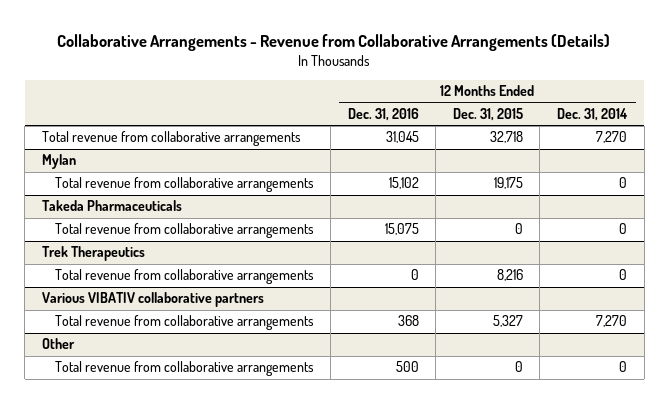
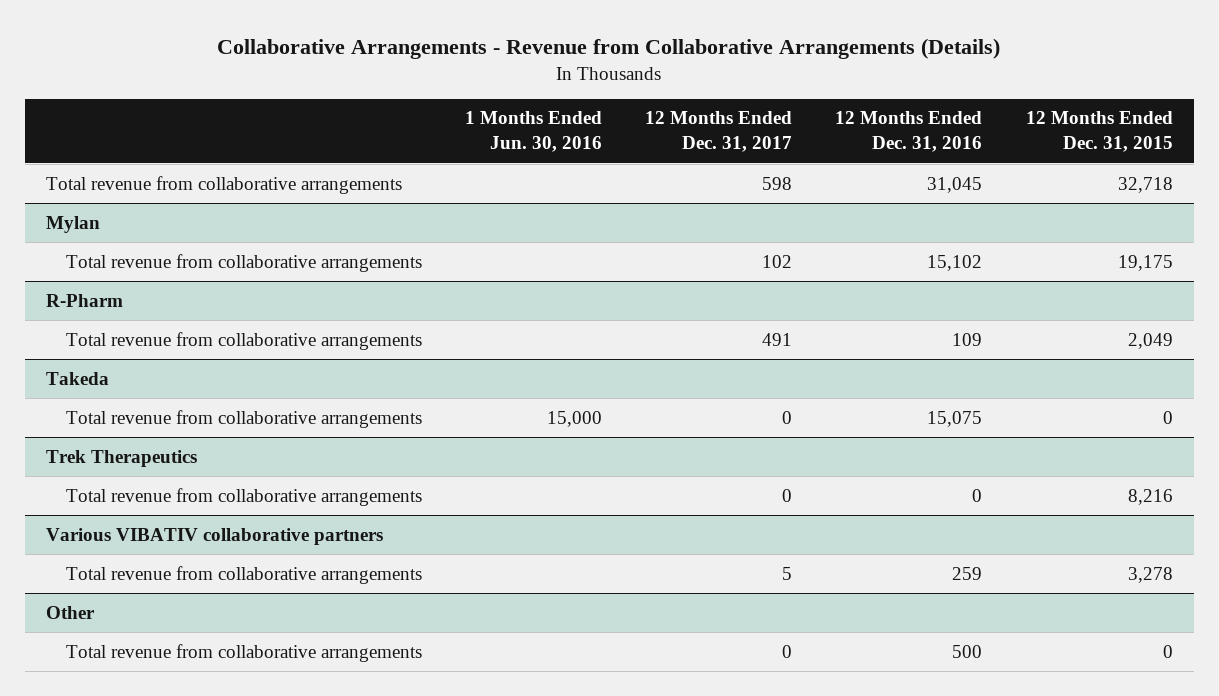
[556,107,628,121] Dec. 31, 2014 -> none
none -> [465,111,603,152] 1 Months Ended Jun. 30, 2016
none -> [645,111,793,152] 12 Months Ended Dec. 31, 2017
none -> [46,293,124,307] R-Pharm
none -> [65,331,422,350] Total revenue from collaborative arrangements
[41,200,182,212] Takeda Pharmaceuticals -> [46,371,110,385] Takeda
[397,315,419,327] 368 -> [952,566,983,580] 259
[492,315,523,328] 5,327 -> [1127,566,1173,583] 3,278

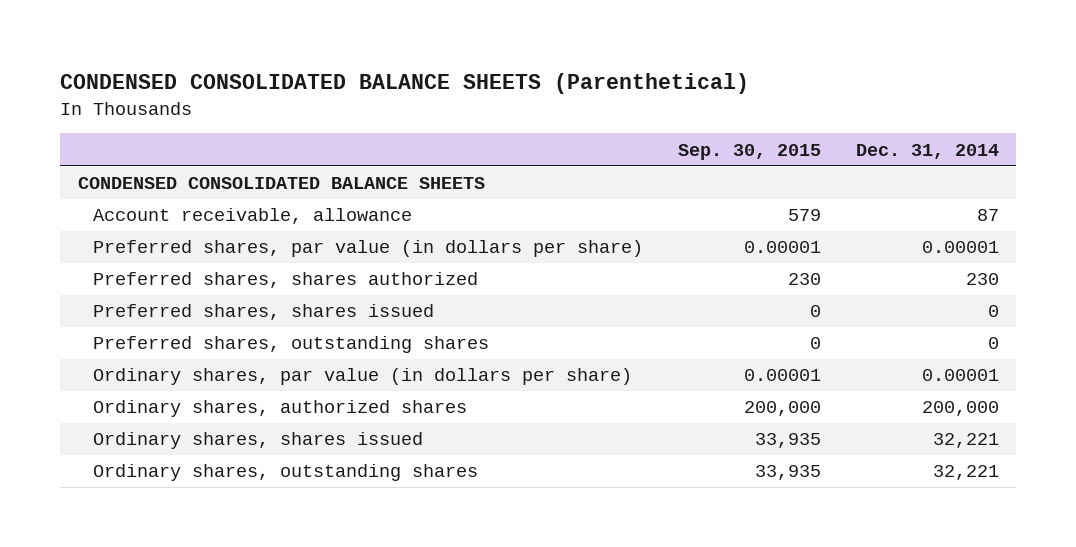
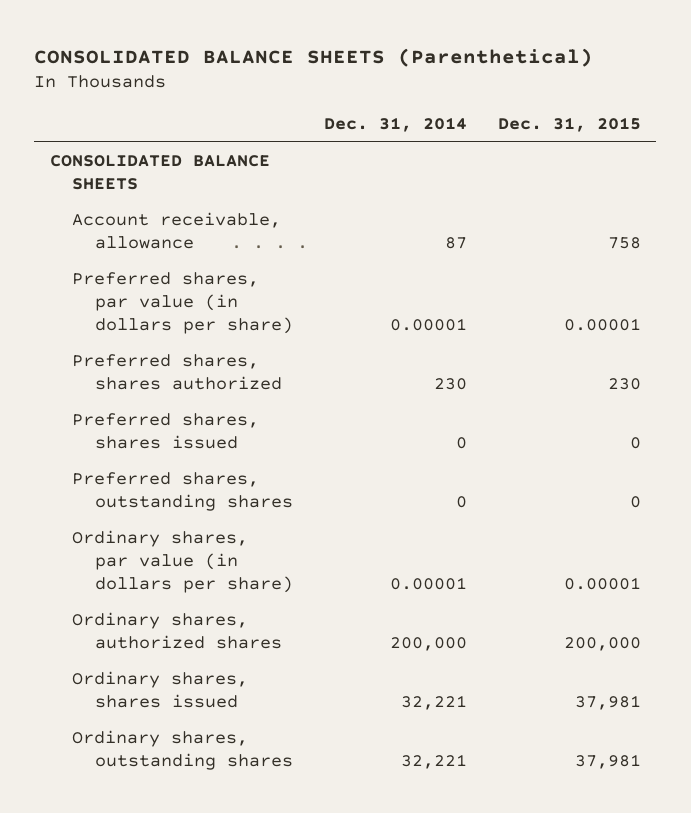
[60,73,750,95] CONDENSED CONSOLIDATED BALANCE SHEETS (Parenthetical) -> [34,47,594,67] CONSOLIDATED BALANCE SHEETS (Parenthetical)
[677,143,821,160] Sep. 30, 2015 -> none
none -> [497,116,641,132] Dec. 31, 2015
[77,177,485,190] CONDENSED CONSOLIDATED BALANCE SHEETS -> [49,155,270,191] CONSOLIDATED BALANCE SHEETS

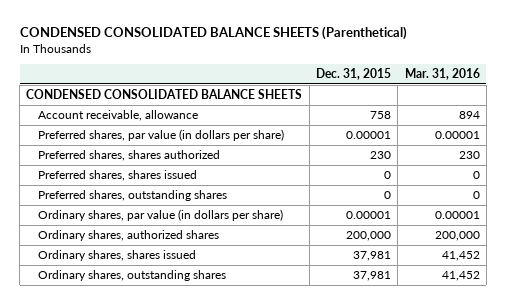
[34,47,594,67] CONSOLIDATED BALANCE SHEETS (Parenthetical) -> [19,26,407,41] CONDENSED CONSOLIDATED BALANCE SHEETS (Parenthetical)
[323,116,467,132] Dec. 31, 2014 -> none
none -> [404,68,480,81] Mar. 31, 2016
[49,155,270,191] CONSOLIDATED BALANCE SHEETS -> [26,88,303,99] CONDENSED CONSOLIDATED BALANCE SHEETS

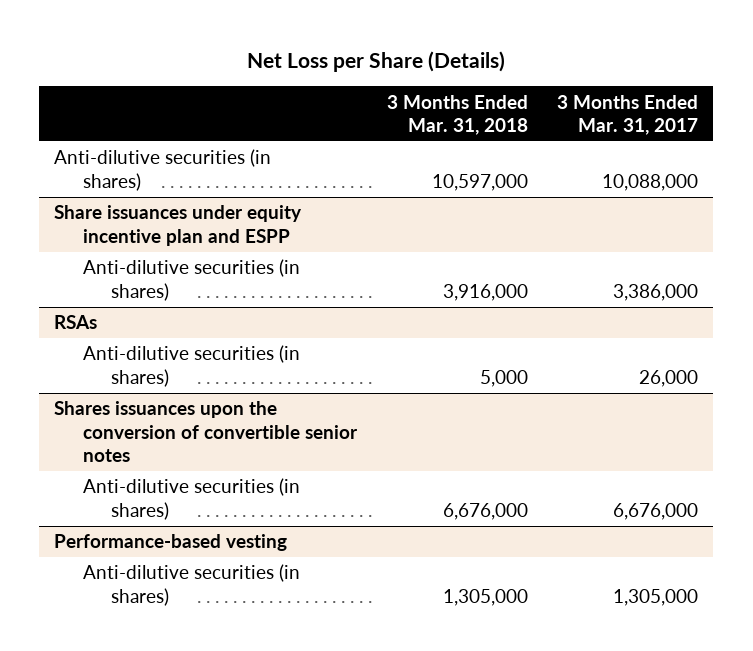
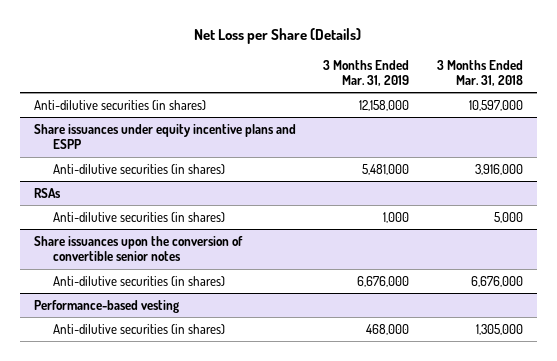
[557,94,699,135] 3 Months Ended Mar. 31, 2017 -> none
none -> [323,59,410,87] 3 Months Ended Mar. 31, 2019
[54,205,303,246] Share issuances under equity incentive plan and ESPP -> [33,123,296,150] Share issuances under equity incentive plans and ESPP
[54,401,358,462] Shares issuances upon the conversion of convertible senior notes -> [33,235,243,262] Share issuances upon the conversion of convertible senior notes

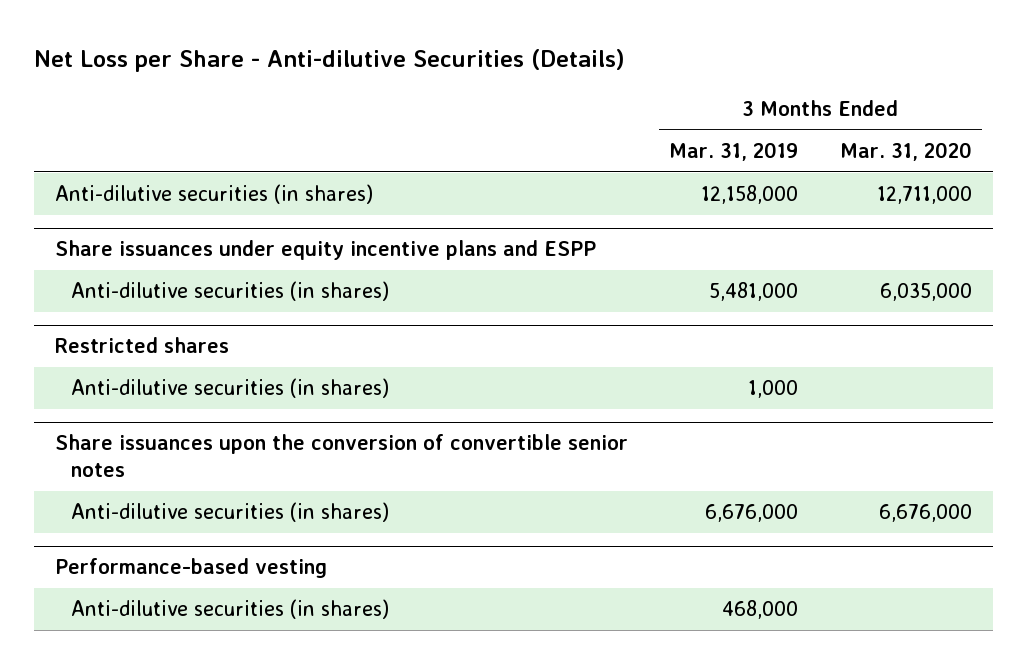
[194,27,362,44] Net Loss per Share (Details) -> [33,48,625,72] Net Loss per Share - Anti-dilutive Securities (Details)
[437,59,524,87] 3 Months Ended Mar. 31, 2018 -> none
none -> [839,141,972,161] Mar. 31, 2020
[33,187,61,198] RSAs -> [54,337,229,354] Restricted shares

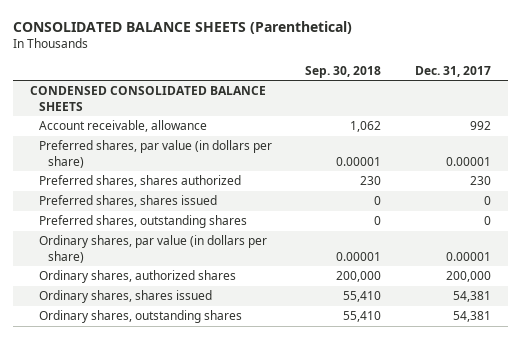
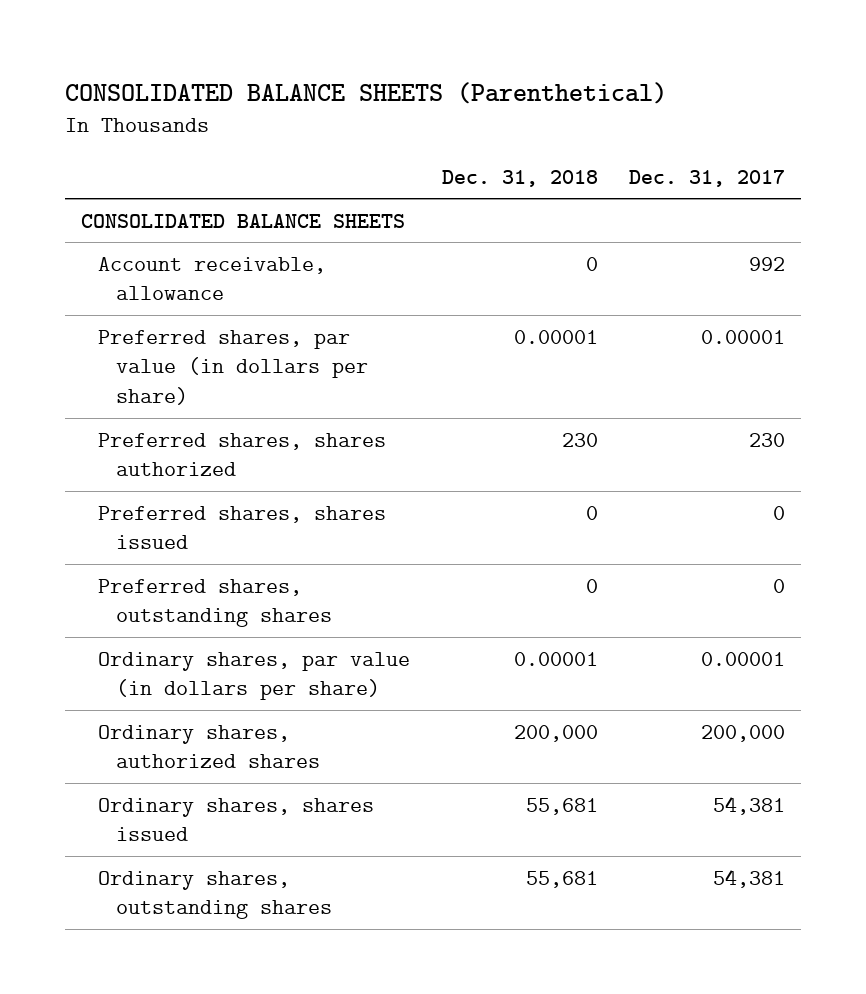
[305,65,382,78] Sep. 30, 2018 -> none
none -> [441,169,598,187] Dec. 31, 2018
[29,86,266,111] CONDENSED CONSOLIDATED BALANCE SHEETS -> [80,213,405,228] CONSOLIDATED BALANCE SHEETS

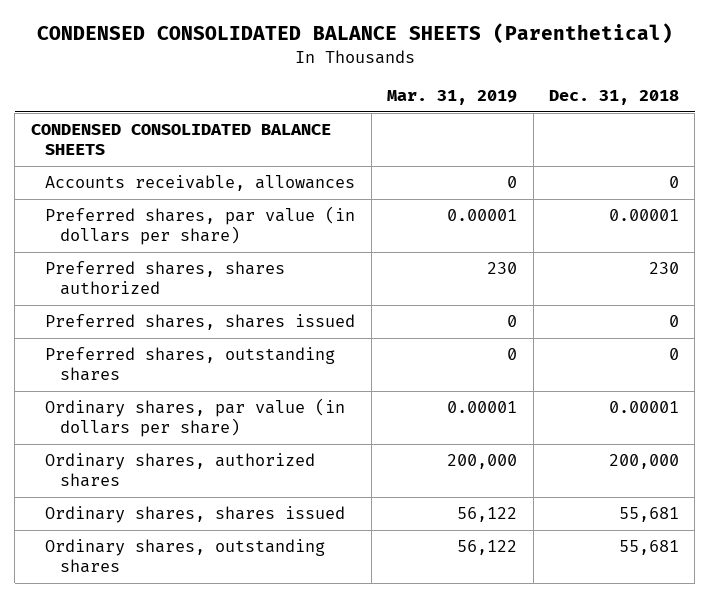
[64,81,667,104] CONSOLIDATED BALANCE SHEETS (Parenthetical) -> [36,23,673,45] CONDENSED CONSOLIDATED BALANCE SHEETS (Parenthetical)
[629,169,786,187] Dec. 31, 2017 -> none
none -> [387,90,518,106] Mar. 31, 2019
[80,213,405,228] CONSOLIDATED BALANCE SHEETS -> [30,124,331,156] CONDENSED CONSOLIDATED BALANCE SHEETS
[98,256,327,301] Account receivable, allowance -> [45,175,356,192] Accounts receivable, allowances

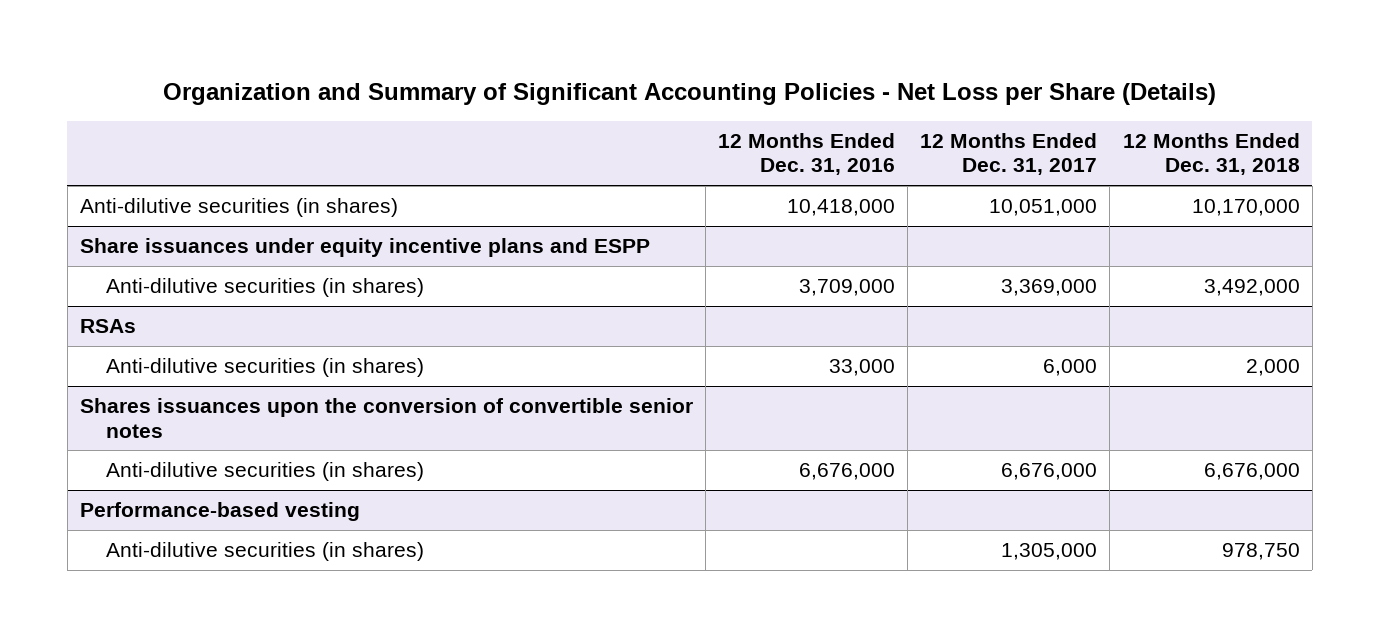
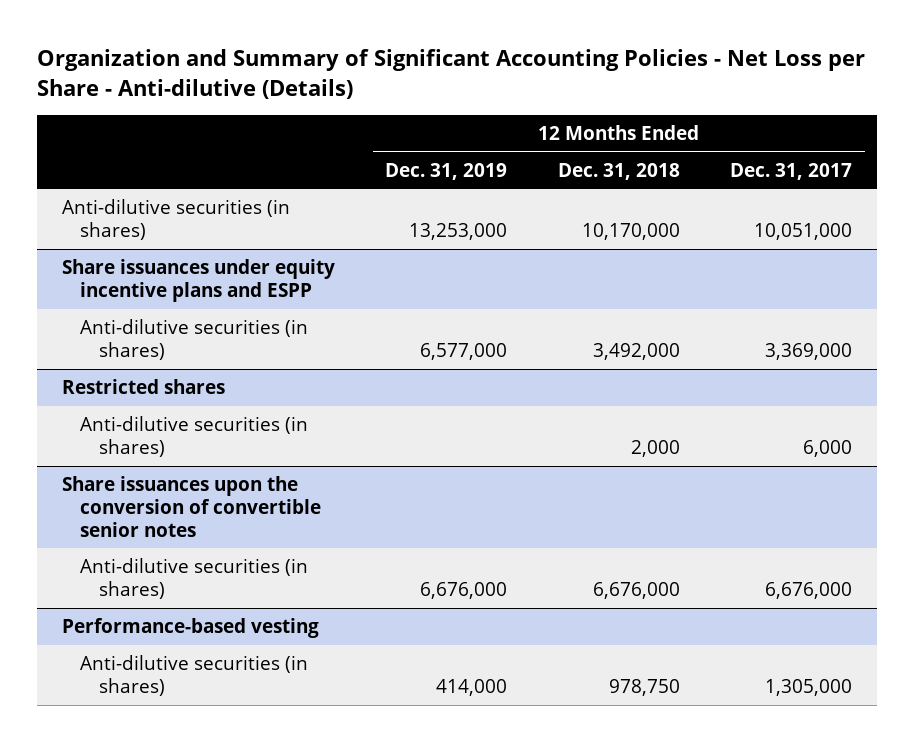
[162,82,1216,105] Organization and Summary of Significant Accounting Policies - Net Loss per Share (Details) -> [36,49,865,99] Organization and Summary of Significant Accounting Policies - Net Loss per Share - Anti-dilutive (Details)
[718,132,896,176] 12 Months Ended Dec. 31, 2016 -> none
none -> [385,162,508,180] Dec. 31, 2019
[79,319,136,334] RSAs -> [61,379,225,395] Restricted shares
[79,398,693,438] Shares issuances upon the conversion of convertible senior notes -> [61,476,322,537] Share issuances upon the conversion of convertible senior notes

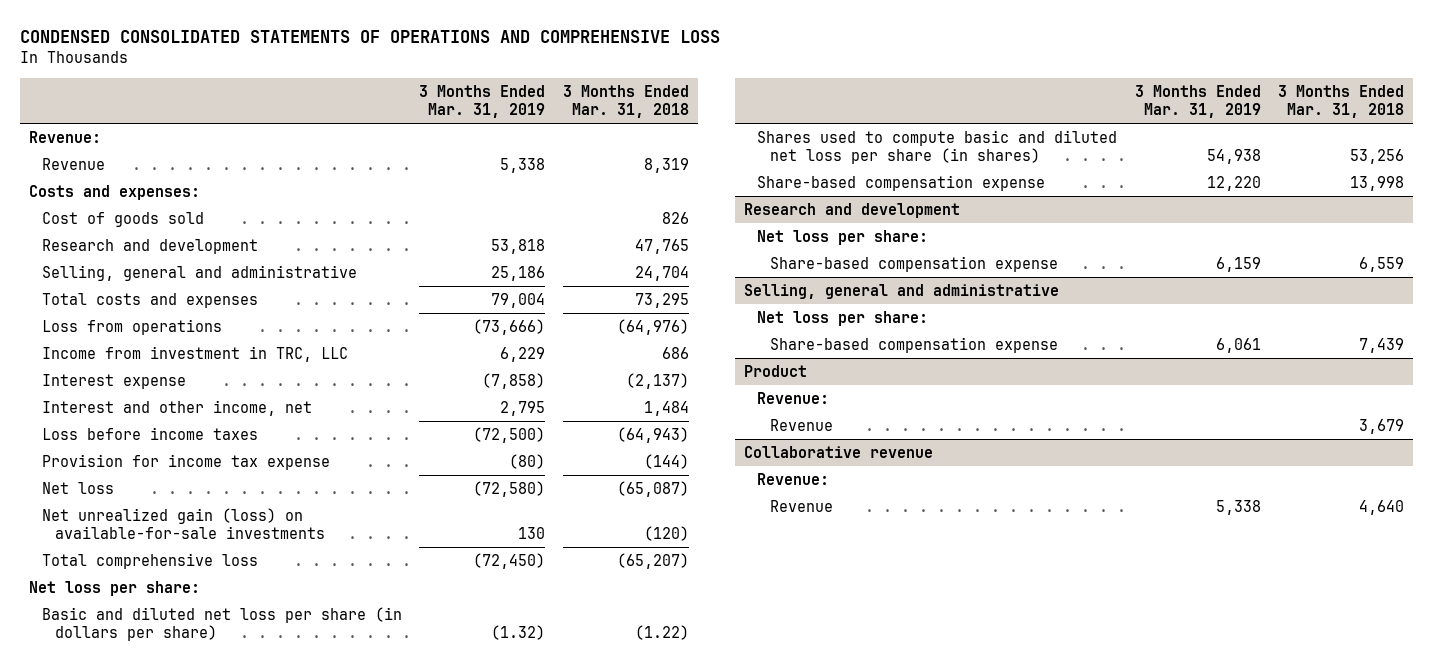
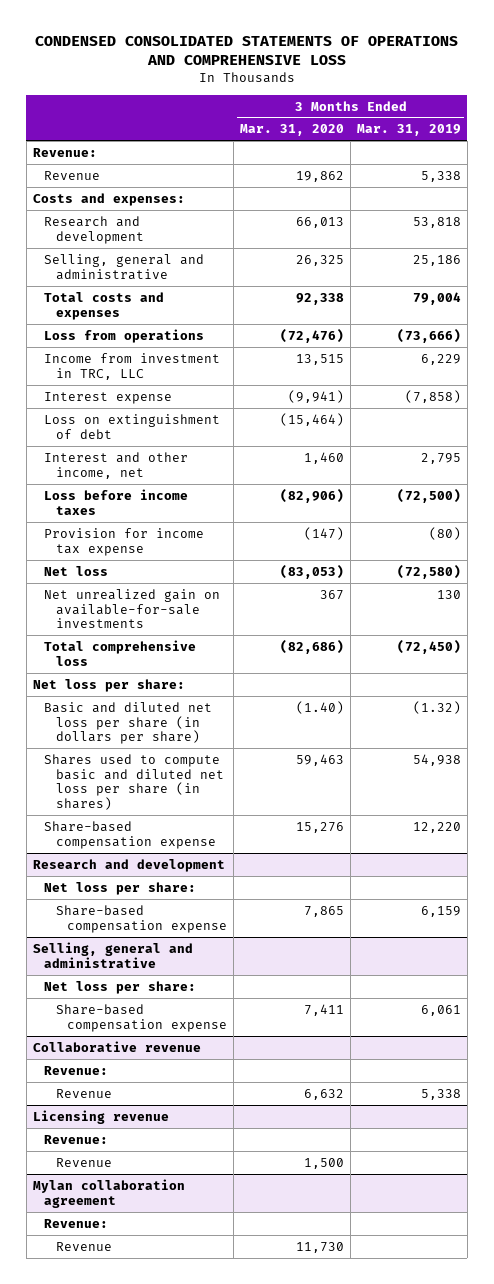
[562,85,689,119] 3 Months Ended Mar. 31, 2018 -> none
none -> [240,124,345,137] Mar. 31, 2020
[41,211,204,227] Cost of goods sold -> none
none -> [44,413,221,439] Loss on extinguishment of debt
[41,507,326,539] Net unrealized gain (loss) on available-for-sale investments -> [44,588,221,629] Net unrealized gain on available-for-sale investments
[743,364,807,377] Product -> none
[757,391,830,404] Revenue: -> none
[770,418,834,431] Revenue -> none
none -> [32,1109,169,1124] Licensing revenue
none -> [44,1134,109,1144] Revenue:
none -> [55,1157,112,1167] Revenue
none -> [32,1178,185,1208] Mylan collaboration agreement
none -> [44,1218,109,1228] Revenue:
none -> [55,1241,112,1251] Revenue

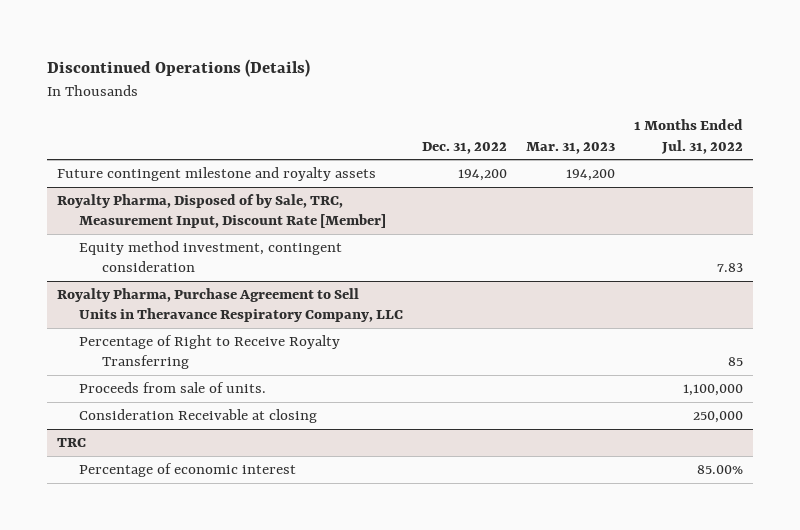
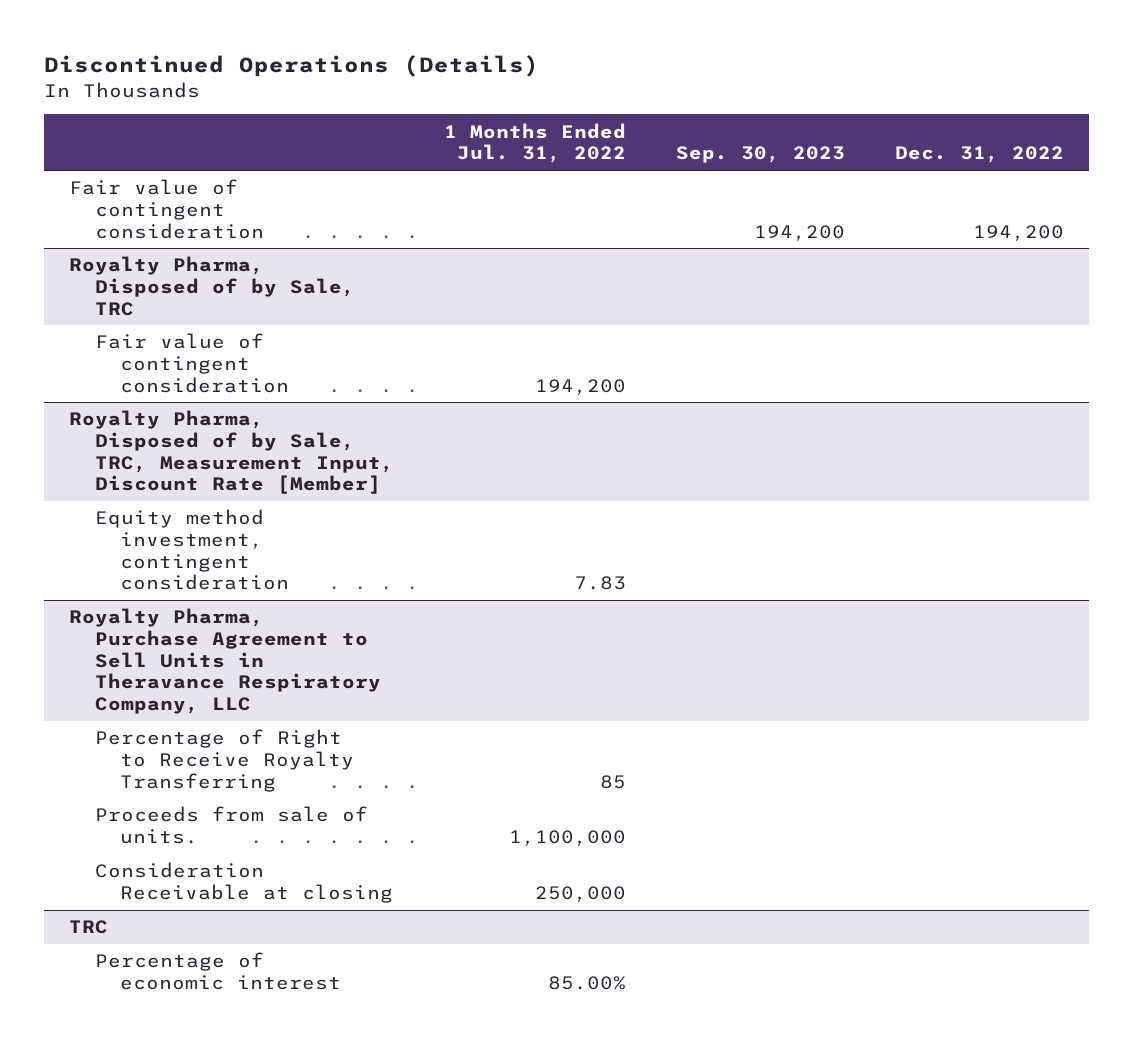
[526,141,616,154] Mar. 31, 2023 -> none
none -> [675,146,845,164] Sep. 30, 2023
[56,167,376,182] Future contingent milestone and royalty assets -> [69,179,264,239] Fair value of contingent consideration
none -> [69,256,355,316] Royalty Pharma, Disposed of by Sale, TRC
none -> [94,333,289,393] Fair value of contingent consideration

